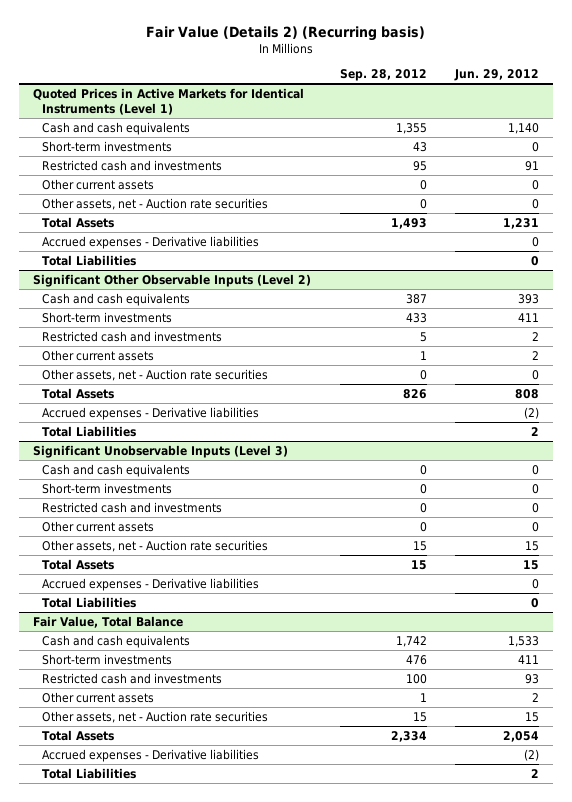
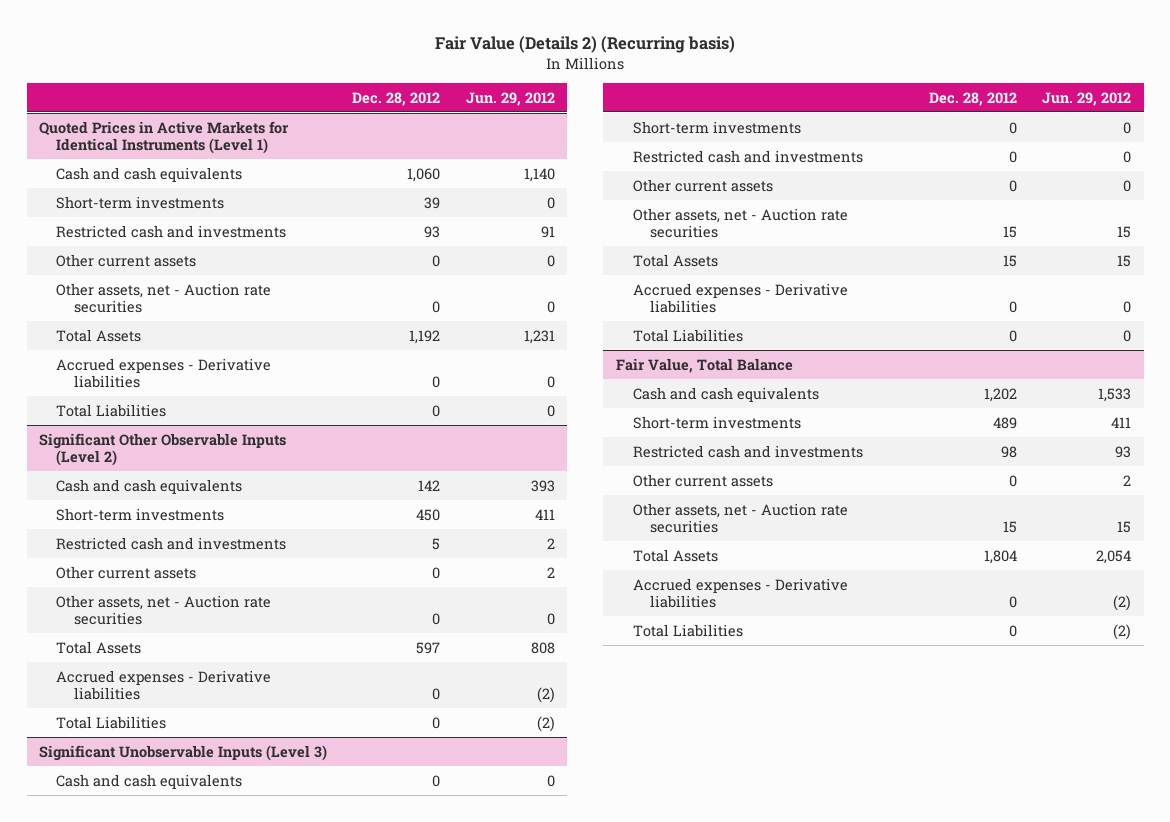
[339,69,427,82] Sep. 28, 2012 -> none
none -> [352,91,441,106] Dec. 28, 2012
[530,426,539,436] 2 -> [536,715,555,732] (2)
[530,768,539,778] 2 -> [1112,623,1131,640] (2)

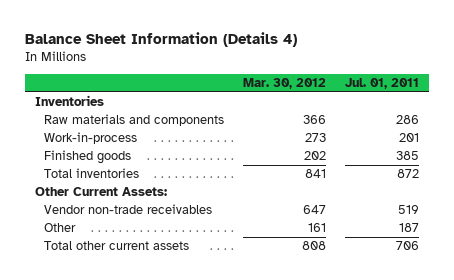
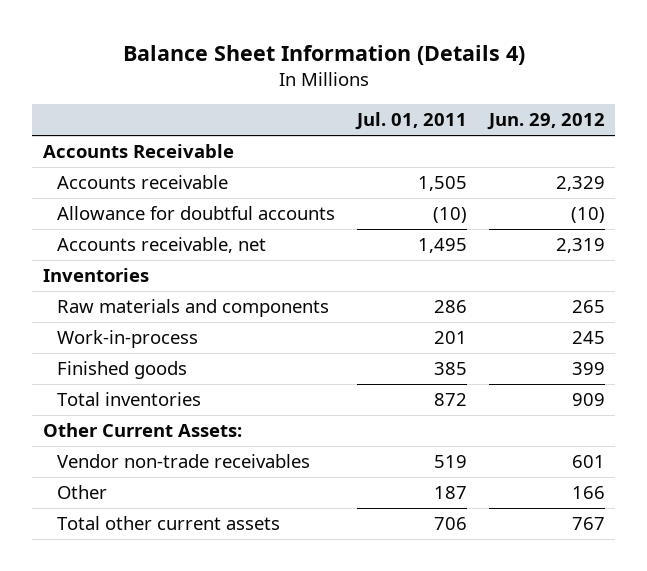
[243,78,327,90] Mar. 30, 2012 -> none
none -> [486,113,605,131] Jun. 29, 2012
none -> [42,144,234,159] Accounts Receivable
none -> [57,175,229,190] Accounts receivable
none -> [57,206,336,221] Allowance for doubtful accounts
none -> [57,237,267,254] Accounts receivable, net

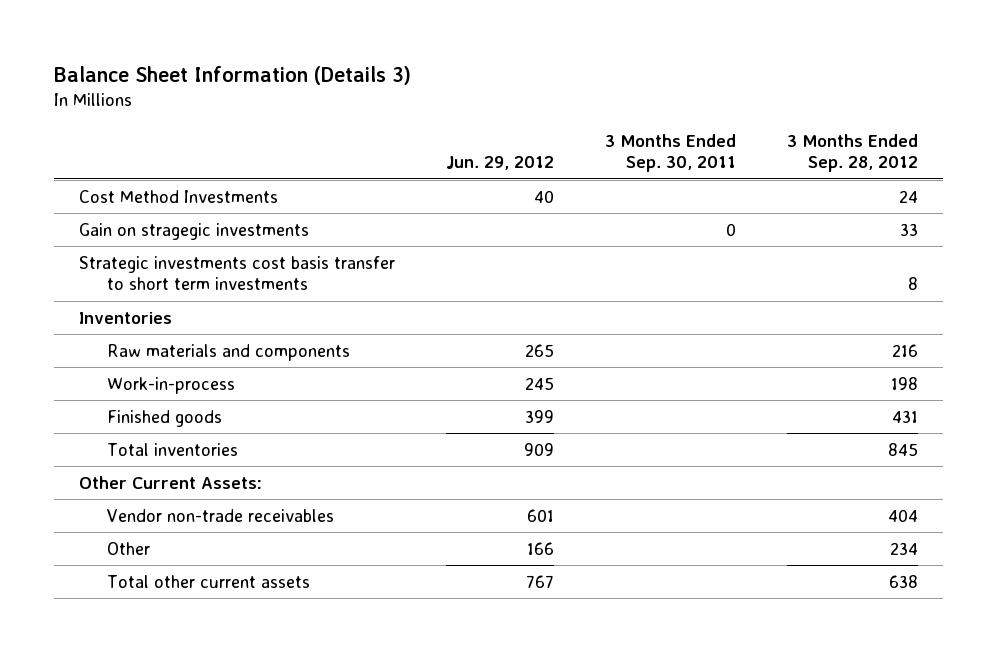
[122,44,525,65] Balance Sheet Information (Details 4) -> [53,65,411,85] Balance Sheet Information (Details 3)
[354,112,467,131] Jul. 01, 2011 -> none
none -> [604,133,736,173] 3 Months Ended Sep. 30, 2011
none -> [786,133,918,173] 3 Months Ended Sep. 28, 2012
[42,144,234,159] Accounts Receivable -> none
[57,175,229,190] Accounts receivable -> none
[57,206,336,221] Allowance for doubtful accounts -> none
[57,237,267,254] Accounts receivable, net -> none
none -> [79,189,279,203] Cost Method Investments
none -> [79,222,310,240] Gain on stragegic investments
none -> [79,255,396,291] Strategic investments cost basis transfer to short term investments

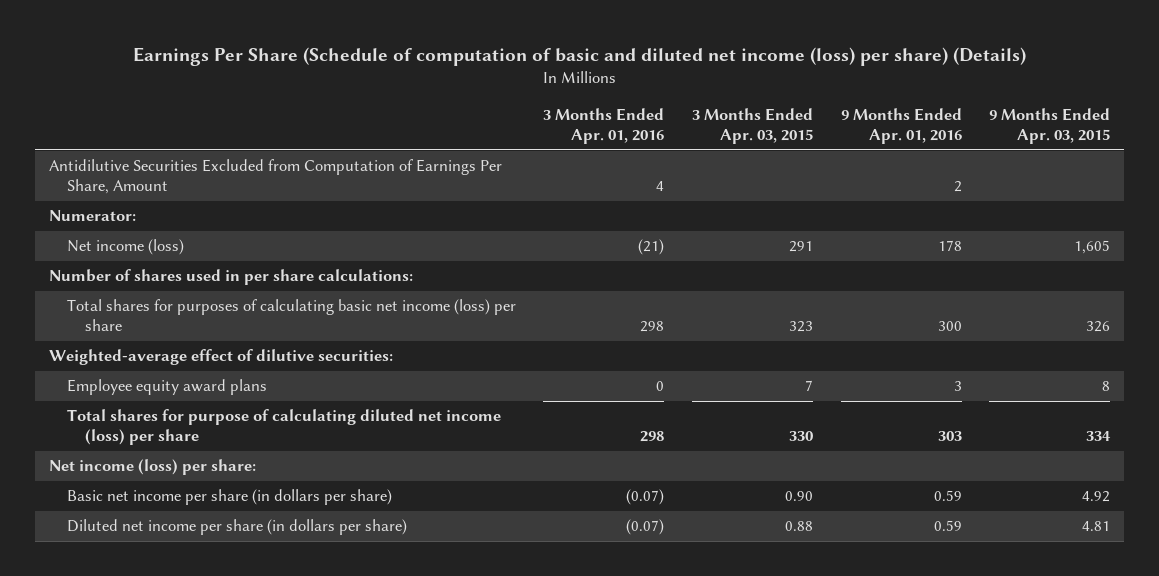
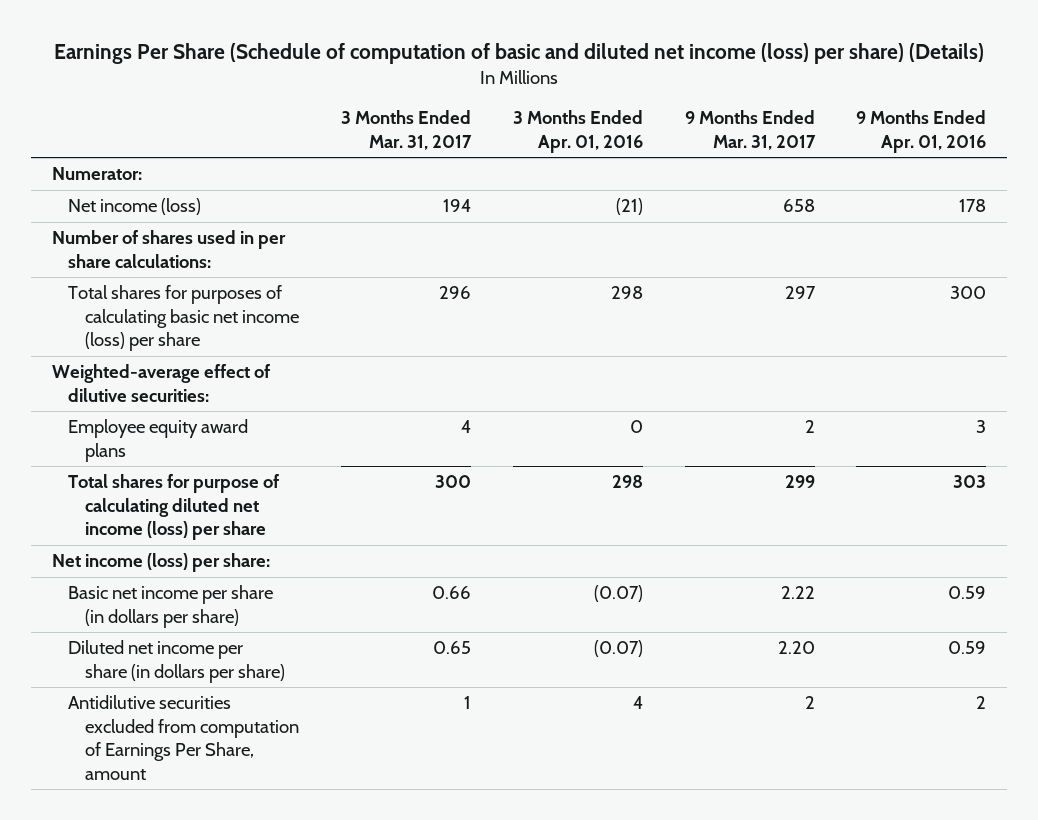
[692,107,814,145] 3 Months Ended Apr. 03, 2015 -> none
[989,107,1111,145] 9 Months Ended Apr. 03, 2015 -> none
none -> [340,110,472,150] 3 Months Ended Mar. 31, 2017
none -> [684,110,816,150] 9 Months Ended Mar. 31, 2017
[49,159,503,195] Antidilutive Securities Excluded from Computation of Earnings Per Share, Amount -> none
none -> [68,695,300,780] Antidilutive securities excluded from computation of Earnings Per Share, amount

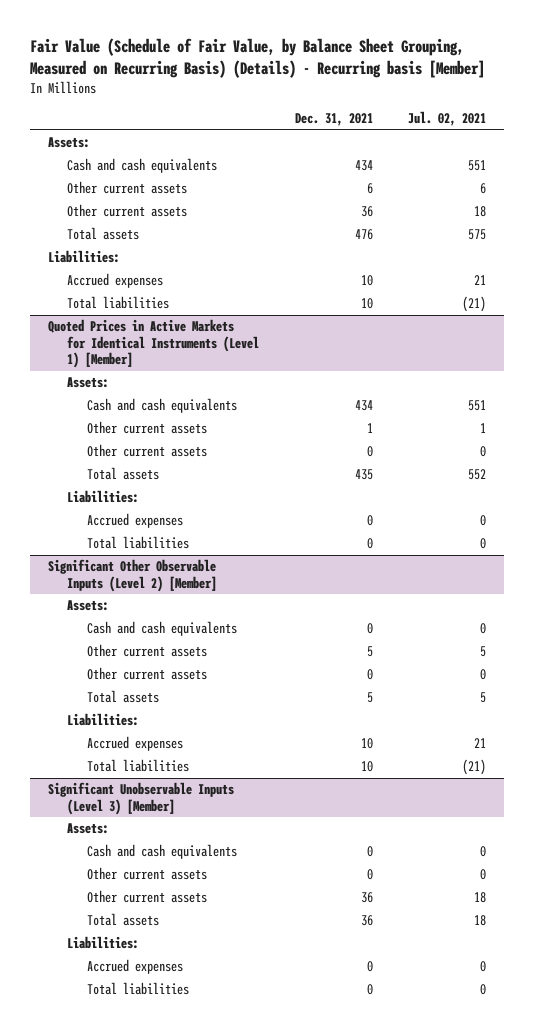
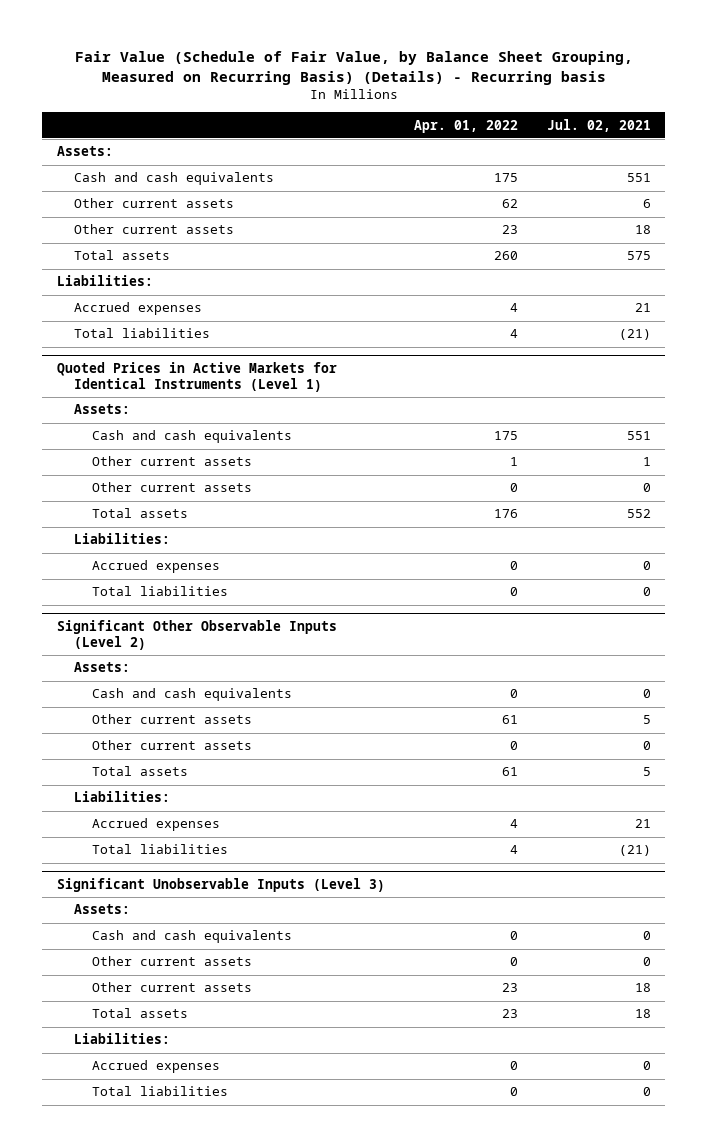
[29,37,485,78] Fair Value (Schedule of Fair Value, by Balance Sheet Grouping, Measured on Recurring Basis) (Details) - Recurring basis [Member] -> [74,51,633,86] Fair Value (Schedule of Fair Value, by Balance Sheet Grouping, Measured on Recurring Basis) (Details) - Recurring basis
[294,113,373,127] Dec. 31, 2021 -> none
none -> [413,119,518,133] Apr. 01, 2022
[47,319,260,369] Quoted Prices in Active Markets for Identical Instruments (Level 1) [Member] -> [56,361,337,392] Quoted Prices in Active Markets for Identical Instruments (Level 1)
[47,559,218,592] Significant Other Observable Inputs (Level 2) [Member] -> [56,619,337,650] Significant Other Observable Inputs (Level 2)
[47,782,234,815] Significant Unobservable Inputs (Level 3) [Member] -> [56,877,385,892] Significant Unobservable Inputs (Level 3)

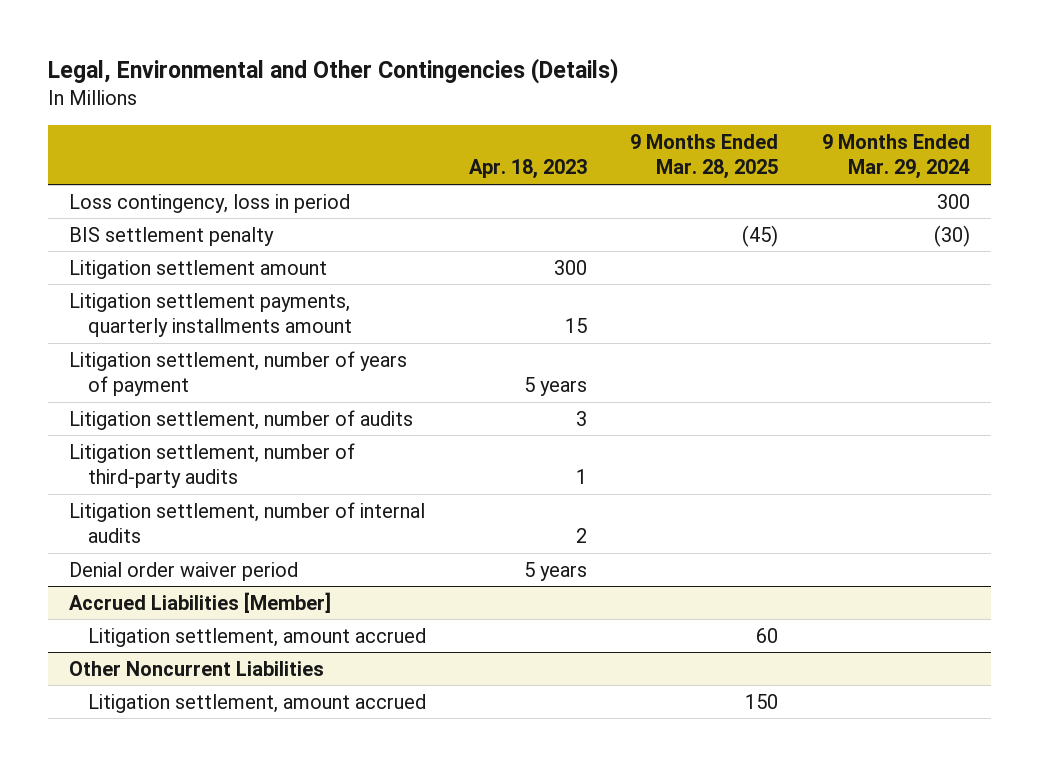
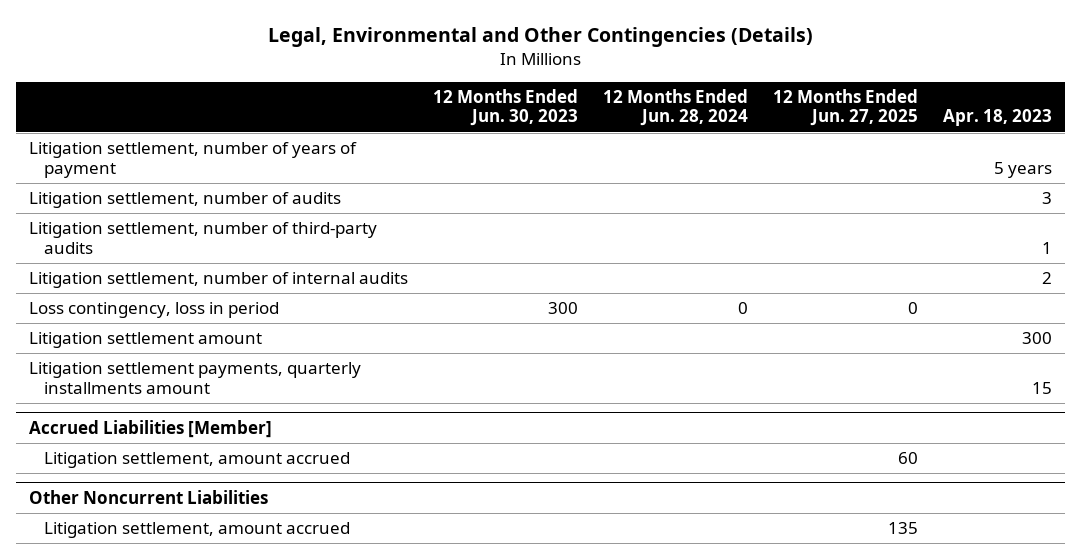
[630,133,779,180] 9 Months Ended Mar. 28, 2025 -> none
[821,133,970,180] 9 Months Ended Mar. 29, 2024 -> none
none -> [433,89,579,127] 12 Months Ended Jun. 30, 2023
none -> [603,89,749,127] 12 Months Ended Jun. 28, 2024
none -> [773,89,919,127] 12 Months Ended Jun. 27, 2025
[69,226,275,246] BIS settlement penalty -> none
[69,561,299,581] Denial order waiver period -> none
[69,193,351,213] Loss contingency, loss in period -> [28,302,279,319] Loss contingency, loss in period
[69,259,328,279] Litigation settlement amount -> [28,332,262,349] Litigation settlement amount
[69,292,352,338] Litigation settlement payments, quarterly installments amount -> [28,362,361,394] Litigation settlement payments, quarterly installments amount

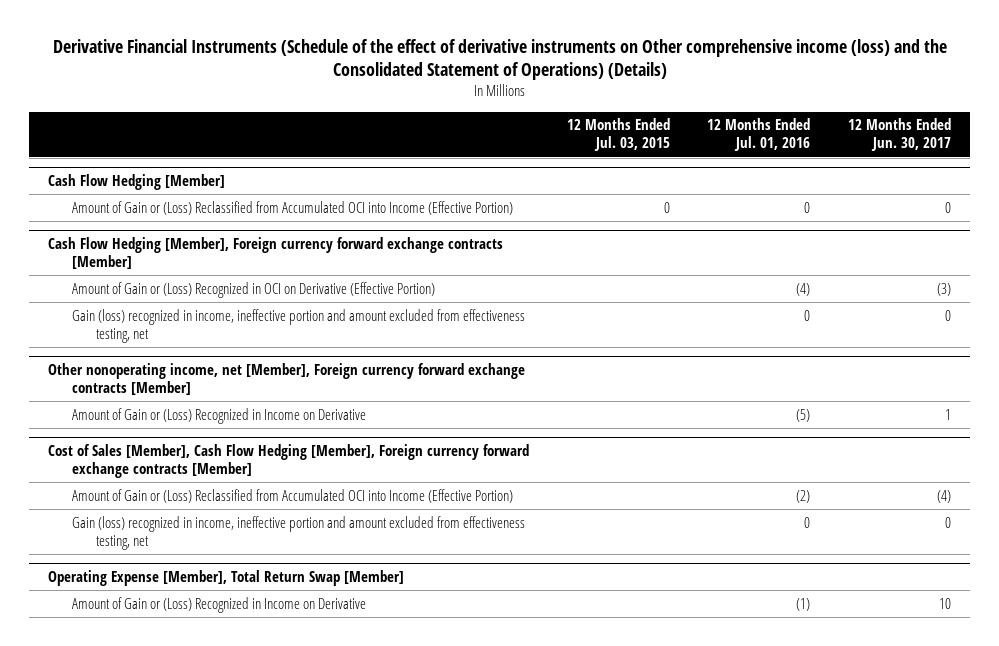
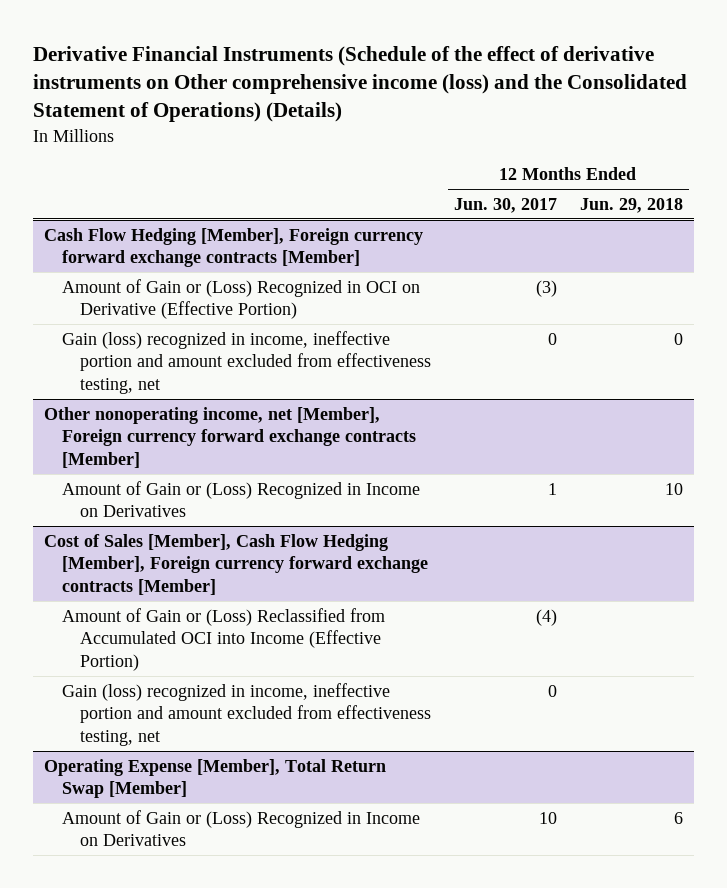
[566,118,670,152] 12 Months Ended Jul. 03, 2015 -> none
[707,118,811,152] 12 Months Ended Jul. 01, 2016 -> none
none -> [579,197,683,213] Jun. 29, 2018
[48,173,226,190] Cash Flow Hedging [Member] -> none
[72,200,514,215] Amount of Gain or (Loss) Reclassified from Accumulated OCI into Income (Effective Portion) -> none
[72,407,367,424] Amount of Gain or (Loss) Recognized in Income on Derivative -> [62,480,421,518] Amount of Gain or (Loss) Recognized in Income on Derivatives
[72,596,367,613] Amount of Gain or (Loss) Recognized in Income on Derivative -> [62,809,421,847] Amount of Gain or (Loss) Recognized in Income on Derivatives

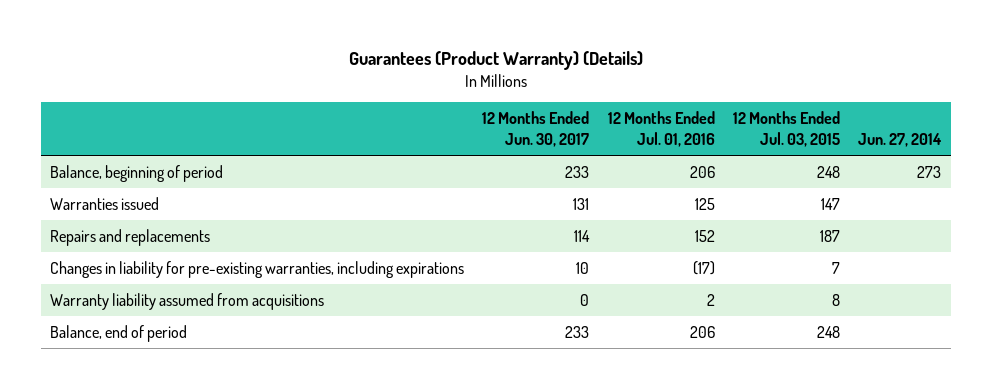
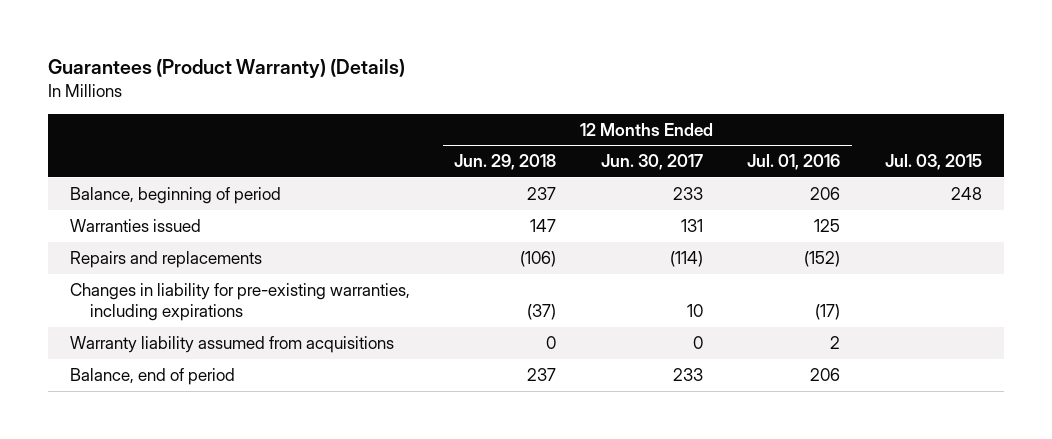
[733,111,841,147] 12 Months Ended Jul. 03, 2015 -> none
[858,132,943,147] Jun. 27, 2014 -> none
none -> [454,154,557,171] Jun. 29, 2018
none -> [884,154,982,171] Jul. 03, 2015
[574,229,591,242] 114 -> [669,250,703,267] (114)
[694,229,715,242] 152 -> [804,250,841,267] (152)

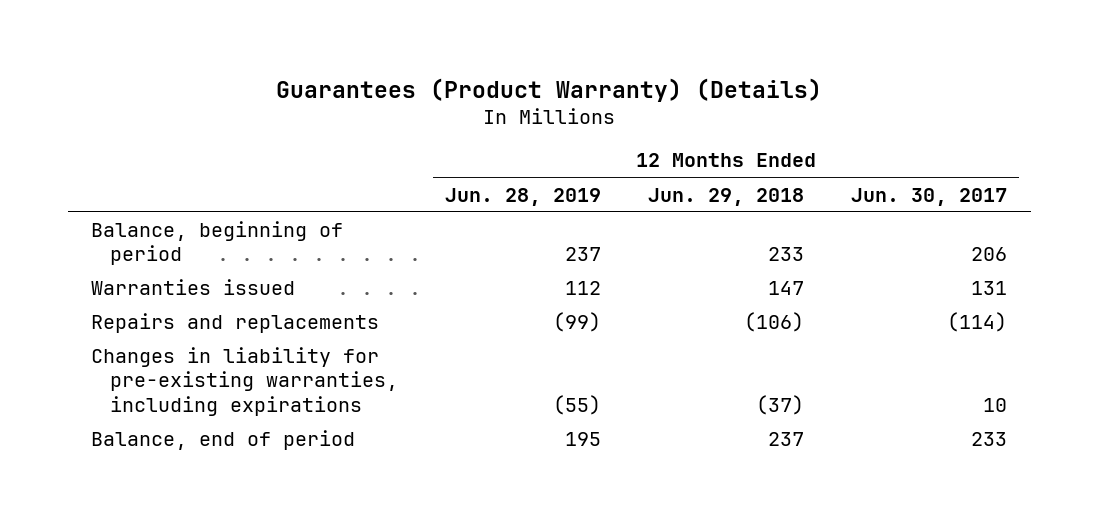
[747,154,841,171] Jul. 01, 2016 -> none
[884,154,982,171] Jul. 03, 2015 -> none
none -> [444,187,601,206] Jun. 28, 2019
[527,186,557,200] 237 -> [768,247,805,262] 233
[672,186,703,200] 233 -> [971,247,1008,262] 206
[69,335,394,353] Warranty liability assumed from acquisitions -> none

